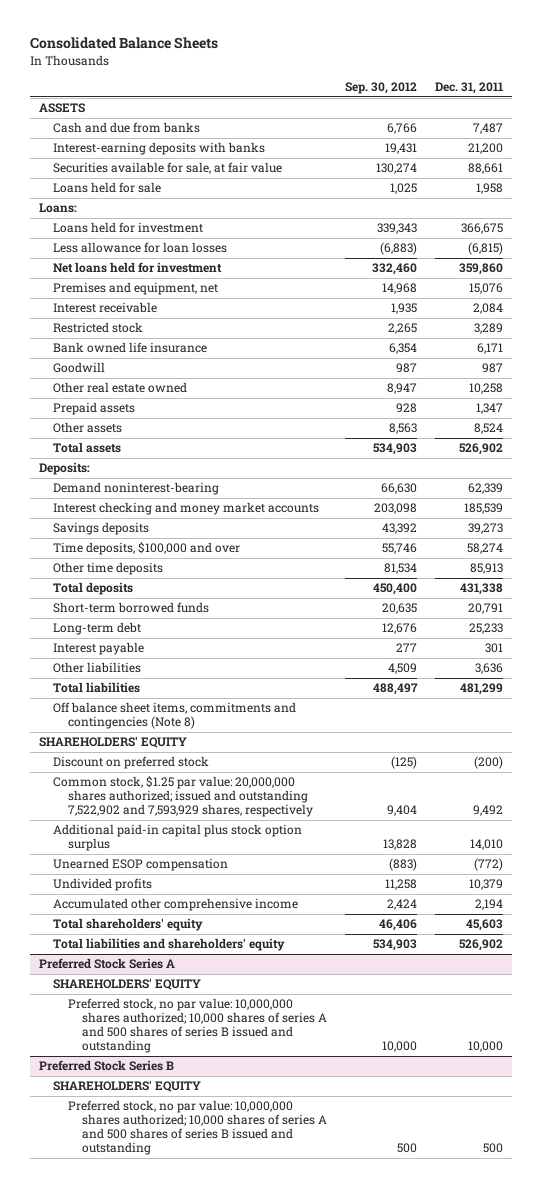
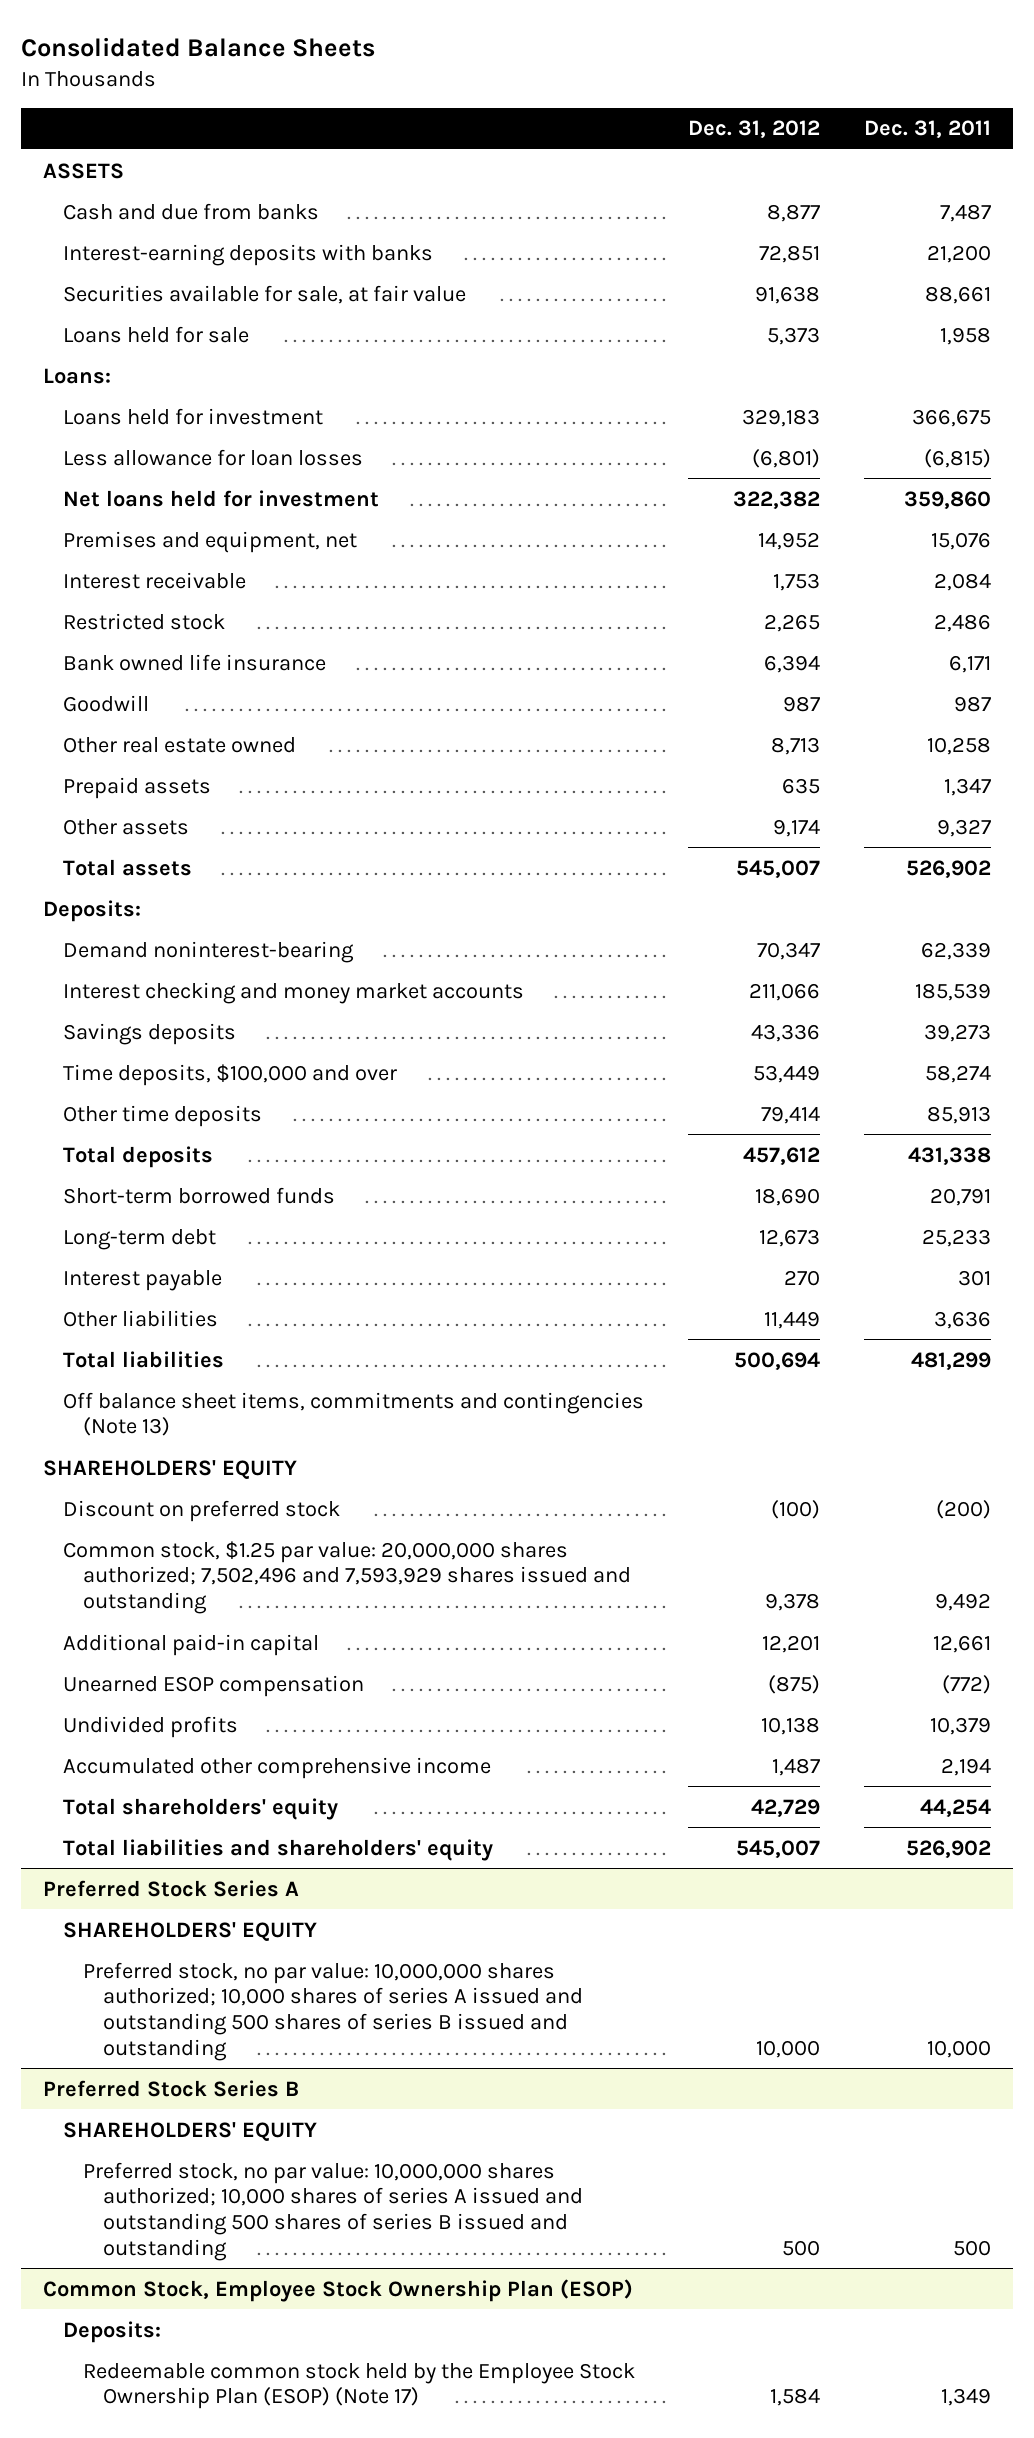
[345,82,418,95] Sep. 30, 2012 -> none
none -> [687,120,820,139] Dec. 31, 2012
[474,323,504,335] 3,289 -> [933,613,991,632] 2,486
[474,423,504,435] 8,524 -> [936,818,991,837] 9,327
[53,702,297,730] Off balance sheet items, commitments and contingencies (Note 8) -> [63,1391,645,1437] Off balance sheet items, commitments and contingencies (Note 13)
[53,776,313,818] Common stock, $1.25 par value: 20,000,000 shares authorized; issued and outstanding 7,522,902 and 7,593,929 shares, respectively -> [63,1540,632,1614] Common stock, $1.25 par value: 20,000,000 shares authorized; 7,502,496 and 7,593,929 shares issued and outstanding
[53,824,303,852] Additional paid-in capital plus stock option surplus -> [63,1633,320,1656] Additional paid-in capital
[470,839,504,851] 14,010 -> [932,1634,991,1653] 12,661
[466,919,504,932] 45,603 -> [919,1798,991,1817] 44,254
[67,998,328,1054] Preferred stock, no par value: 10,000,000 shares authorized; 10,000 shares of series A and 500 shares of series B issued and outstanding -> [83,1961,584,2061] Preferred stock, no par value: 10,000,000 shares authorized; 10,000 shares of series A issued and outstanding 500 shares of series B issued and outstanding
[67,1100,328,1156] Preferred stock, no par value: 10,000,000 shares authorized; 10,000 shares of series A and 500 shares of series B issued and outstanding -> [83,2161,584,2261] Preferred stock, no par value: 10,000,000 shares authorized; 10,000 shares of series A issued and outstanding 500 shares of series B issued and outstanding
none -> [43,2278,634,2302] Common Stock, Employee Stock Ownership Plan (ESOP)
none -> [63,2320,162,2343] Deposits:
none -> [83,2362,636,2410] Redeemable common stock held by the Employee Stock Ownership Plan (ESOP) (Note 17)

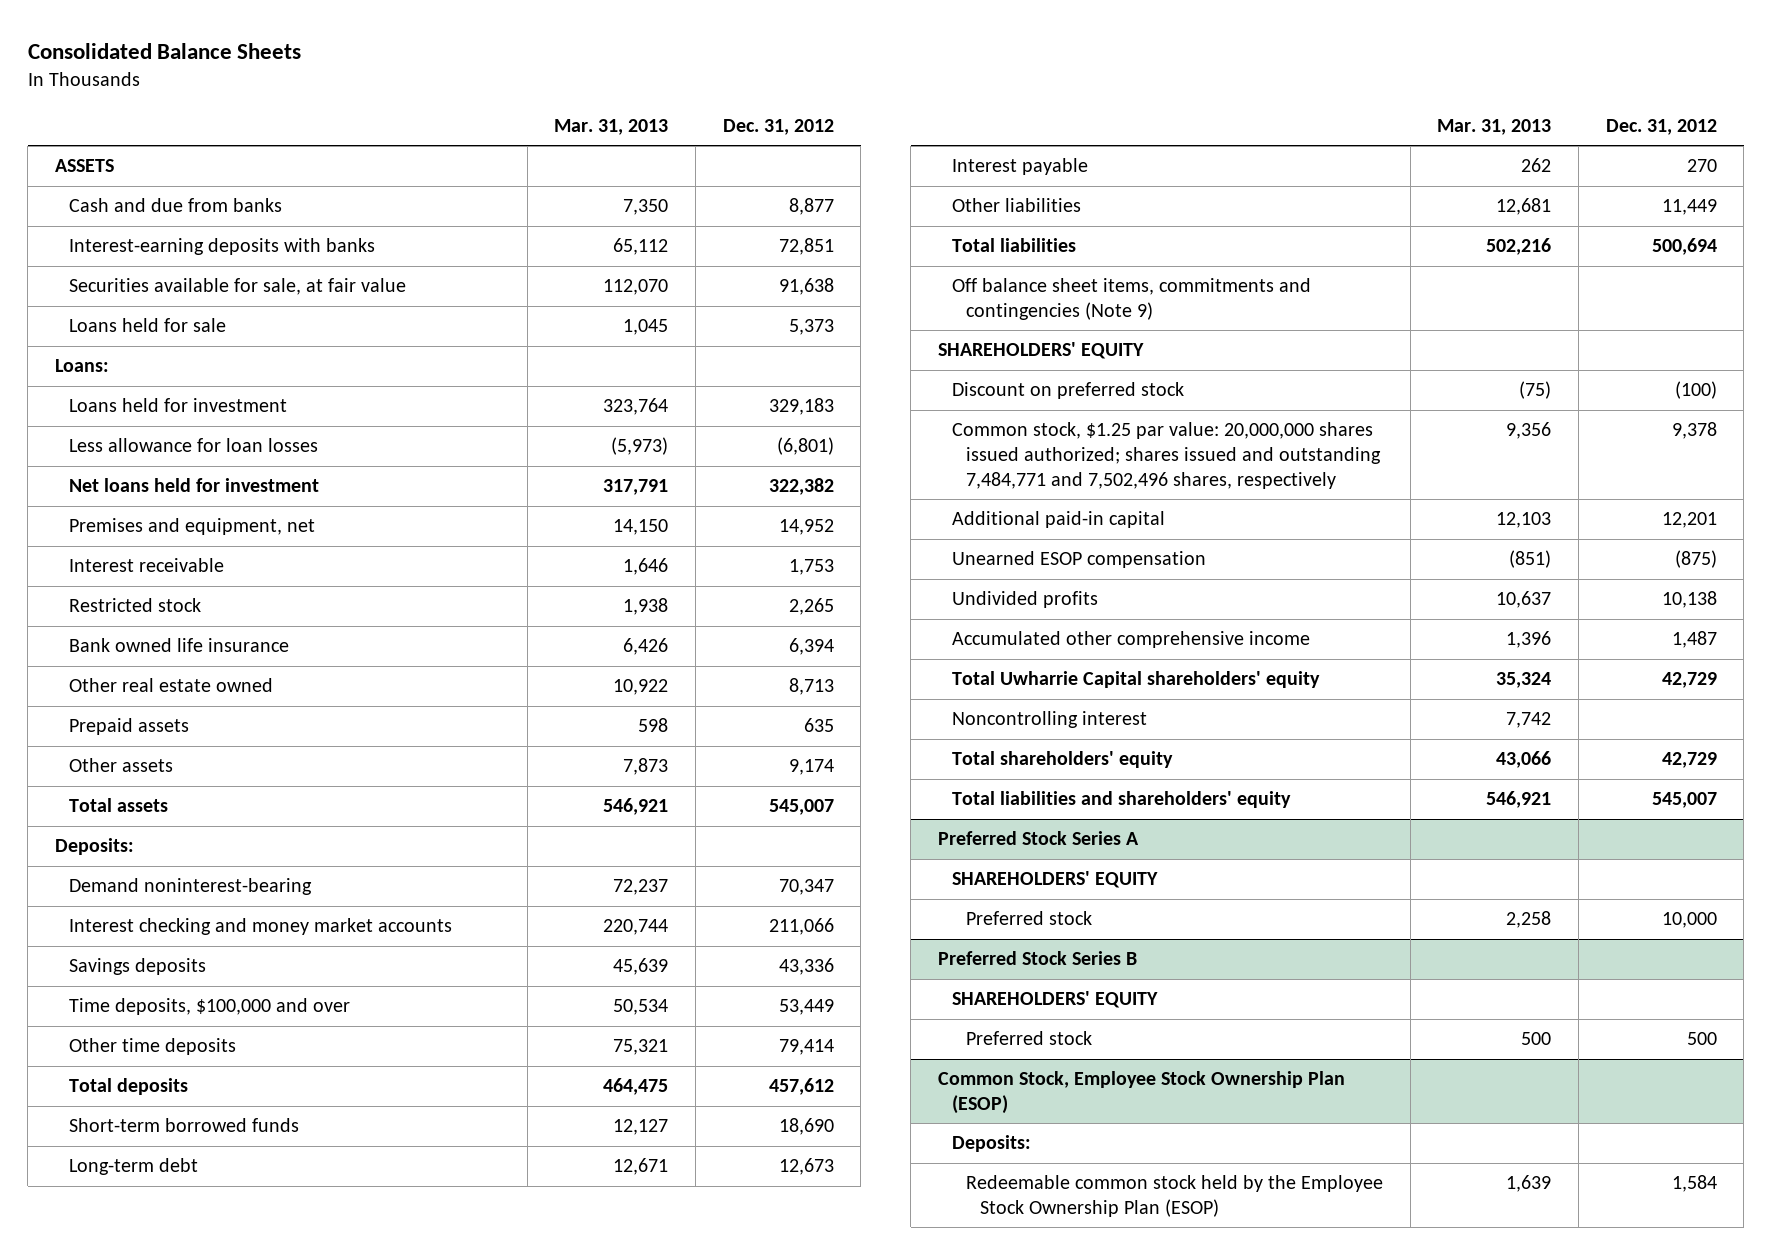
[863,120,991,139] Dec. 31, 2011 -> none
none -> [554,118,669,135] Mar. 31, 2013
[63,694,150,712] Goodwill -> none
[63,1391,645,1437] Off balance sheet items, commitments and contingencies (Note 13) -> [951,278,1311,320] Off balance sheet items, commitments and contingencies (Note 9)
[63,1540,632,1614] Common stock, $1.25 par value: 20,000,000 shares authorized; 7,502,496 and 7,593,929 shares issued and outstanding -> [951,422,1382,489] Common stock, $1.25 par value: 20,000,000 shares issued authorized; shares issued and outstanding 7,484,771 and 7,502,496 shares, respectively
none -> [951,671,1320,689] Total Uwharrie Capital shareholders' equity
none -> [951,711,1147,729] Noncontrolling interest
[83,1961,584,2061] Preferred stock, no par value: 10,000,000 shares authorized; 10,000 shares of series A issued and outstanding 500 shares of series B issued and outstanding -> [966,911,1093,926] Preferred stock
[83,2161,584,2261] Preferred stock, no par value: 10,000,000 shares authorized; 10,000 shares of series A issued and outstanding 500 shares of series B issued and outstanding -> [966,1031,1093,1046] Preferred stock
[83,2362,636,2410] Redeemable common stock held by the Employee Stock Ownership Plan (ESOP) (Note 17) -> [966,1175,1384,1217] Redeemable common stock held by the Employee Stock Ownership Plan (ESOP)

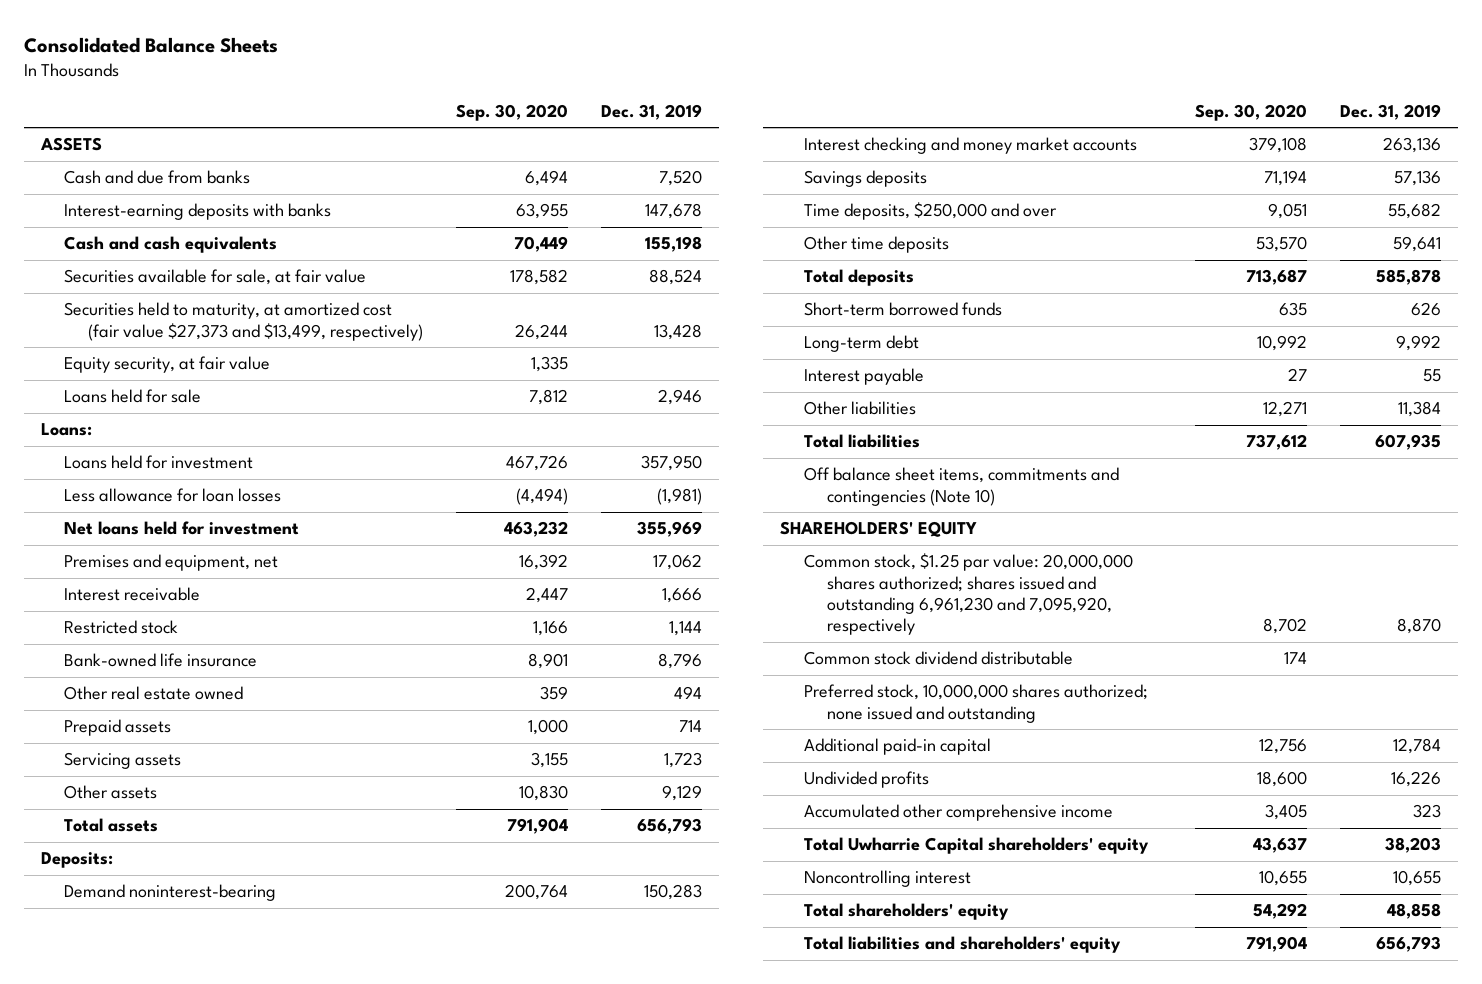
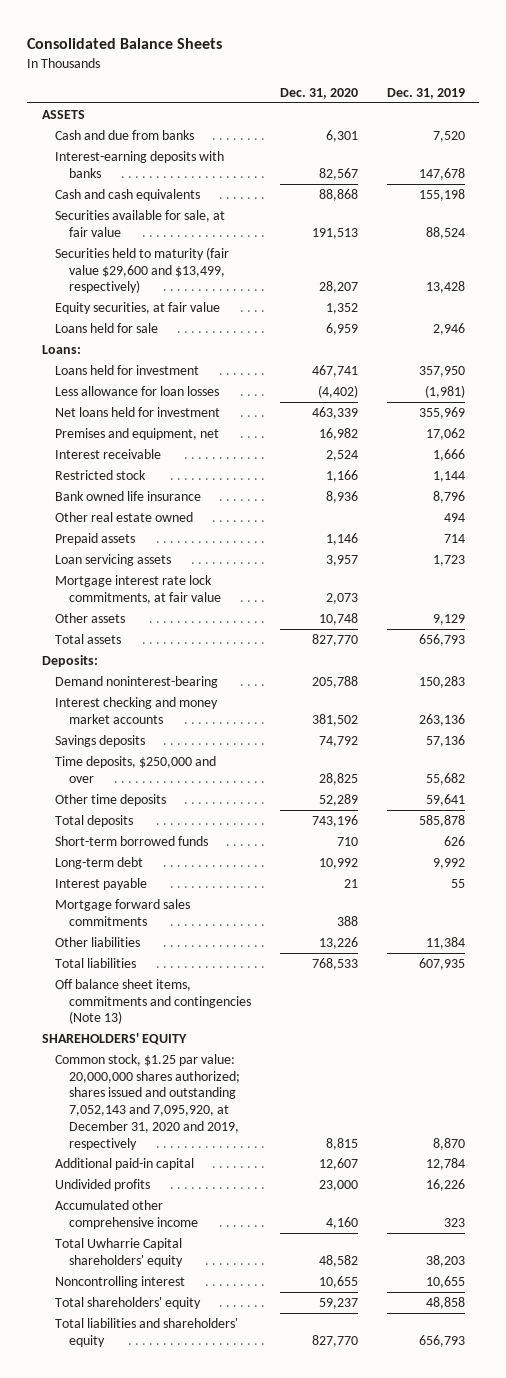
[456,103,569,121] Sep. 30, 2020 -> none
none -> [279,87,358,99] Dec. 31, 2020
[64,302,423,341] Securities held to maturity, at amortized cost (fair value $27,373 and $13,499, respectively) -> [55,247,230,294] Securities held to maturity (fair value $29,600 and $13,499, respectively)
[64,356,271,374] Equity security, at fair value -> [55,302,221,315] Equity securities, at fair value
[64,653,258,668] Bank-owned life insurance -> [55,491,202,502] Bank owned life insurance
[64,752,182,770] Servicing assets -> [55,554,172,567] Loan servicing assets
none -> [55,575,221,604] Mortgage interest rate lock commitments, at fair value
none -> [55,899,191,926] Mortgage forward sales commitments
[803,467,1119,506] Off balance sheet items, commitments and contingencies (Note 10) -> [55,979,251,1025] Off balance sheet items, commitments and contingencies (Note 13)
[803,651,1073,666] Common stock dividend distributable -> none
[803,684,1148,723] Preferred stock, 10,000,000 shares authorized; none issued and outstanding -> none
[803,553,1133,635] Common stock, $1.25 par value: 20,000,000 shares authorized; shares issued and outstanding 6,961,230 and 7,095,920, respectively -> [55,1054,240,1150] Common stock, $1.25 par value: 20,000,000 shares authorized; shares issued and outstanding 7,052,143 and 7,095,920, at December 31, 2020 and 2019, respectively

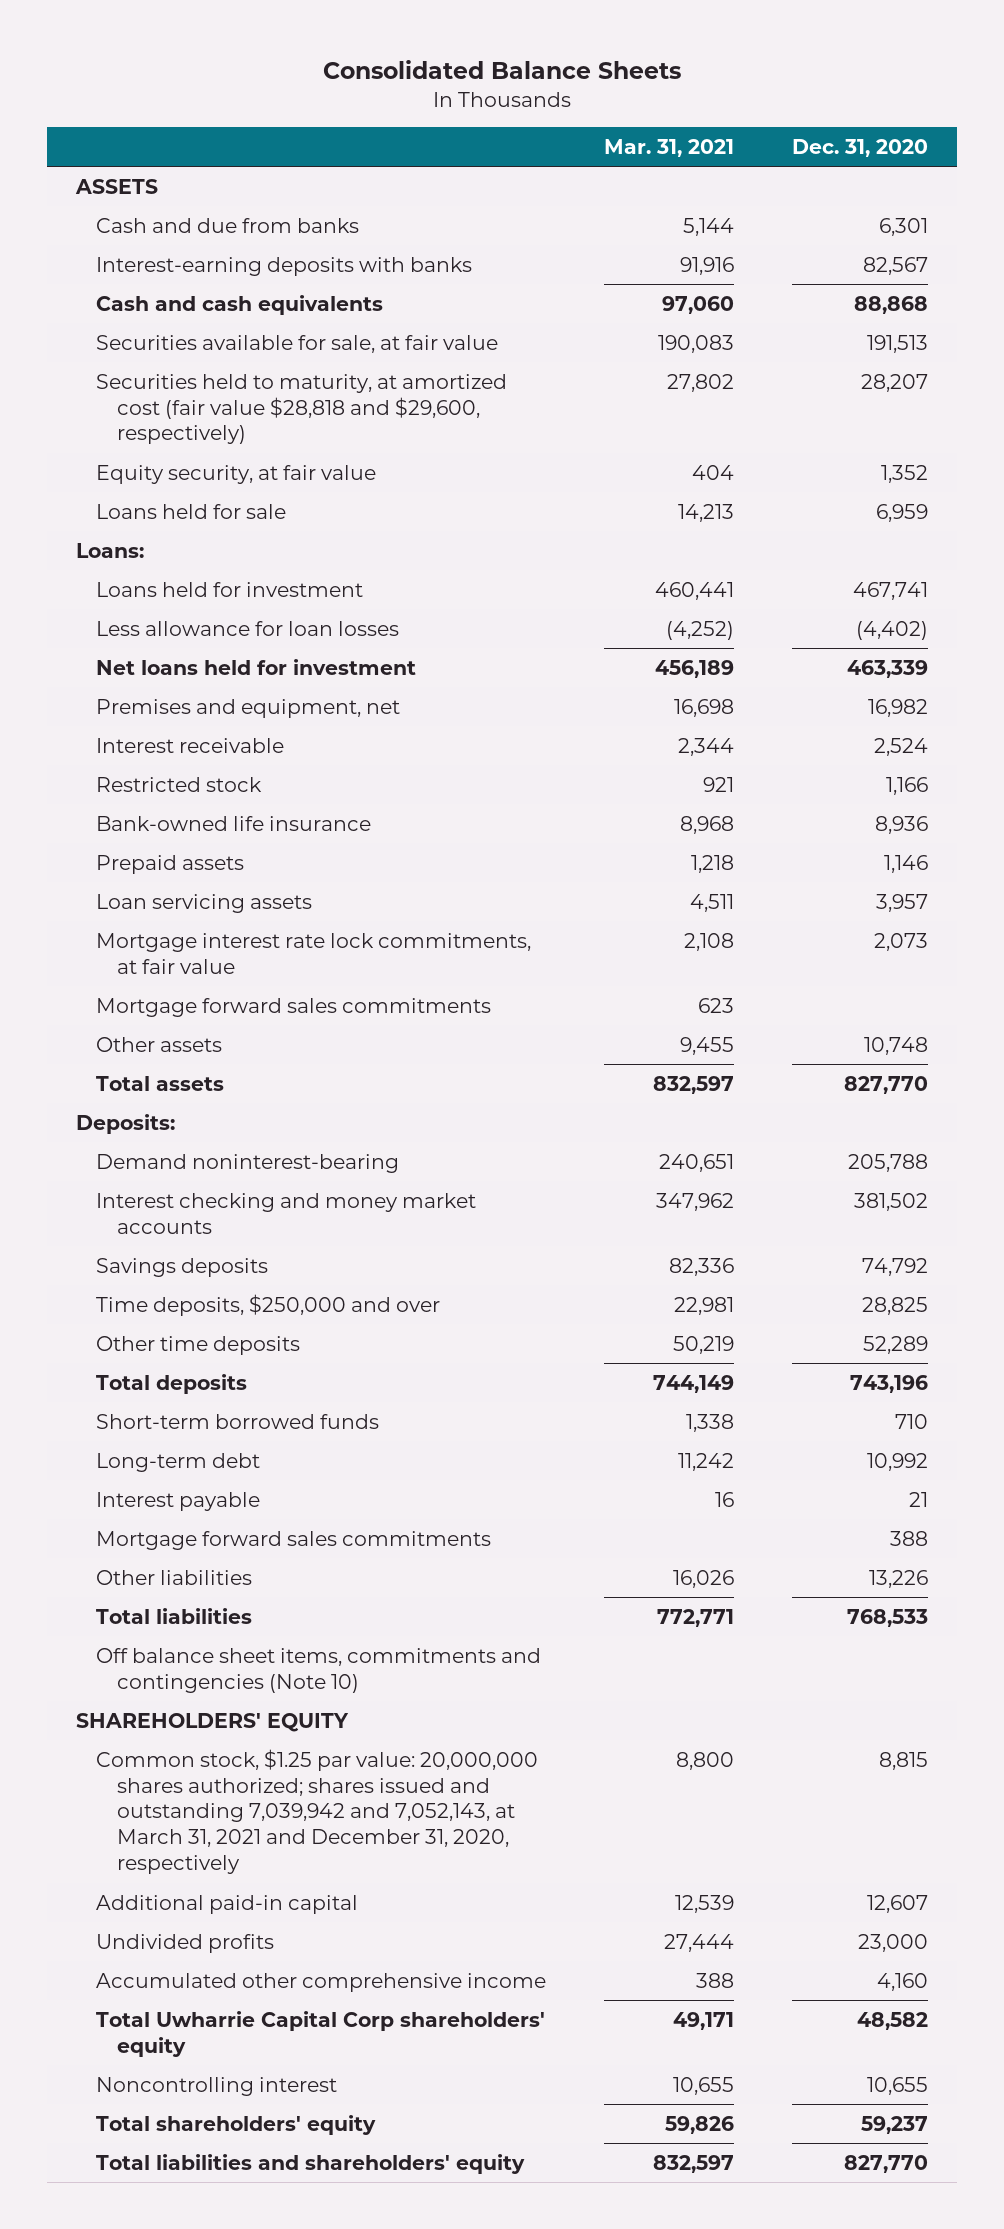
[386,87,465,99] Dec. 31, 2019 -> none
none -> [604,138,735,157] Mar. 31, 2021
[55,247,230,294] Securities held to maturity (fair value $29,600 and $13,499, respectively) -> [96,373,508,445] Securities held to maturity, at amortized cost (fair value $28,818 and $29,600, respectively)
[55,302,221,315] Equity securities, at fair value -> [96,464,377,484] Equity security, at fair value
[55,512,194,523] Other real estate owned -> none
[55,491,202,502] Bank owned life insurance -> [96,815,372,831] Bank-owned life insurance
none -> [96,997,492,1017] Mortgage forward sales commitments
[55,979,251,1025] Off balance sheet items, commitments and contingencies (Note 13) -> [96,1647,542,1693] Off balance sheet items, commitments and contingencies (Note 10)
[55,1054,240,1150] Common stock, $1.25 par value: 20,000,000 shares authorized; shares issued and outstanding 7,052,143 and 7,095,920, at December 31, 2020 and 2019, respectively -> [96,1748,539,1875] Common stock, $1.25 par value: 20,000,000 shares authorized; shares issued and outstanding 7,039,942 and 7,052,143, at March 31, 2021 and December 31, 2020, respectively
[55,1238,183,1267] Total Uwharrie Capital shareholders' equity -> [96,2010,546,2057] Total Uwharrie Capital Corp shareholders' equity

